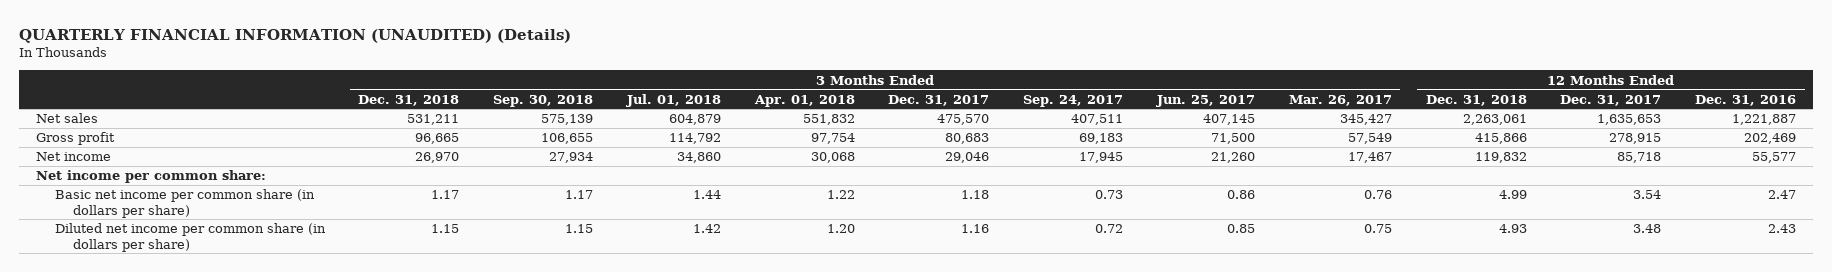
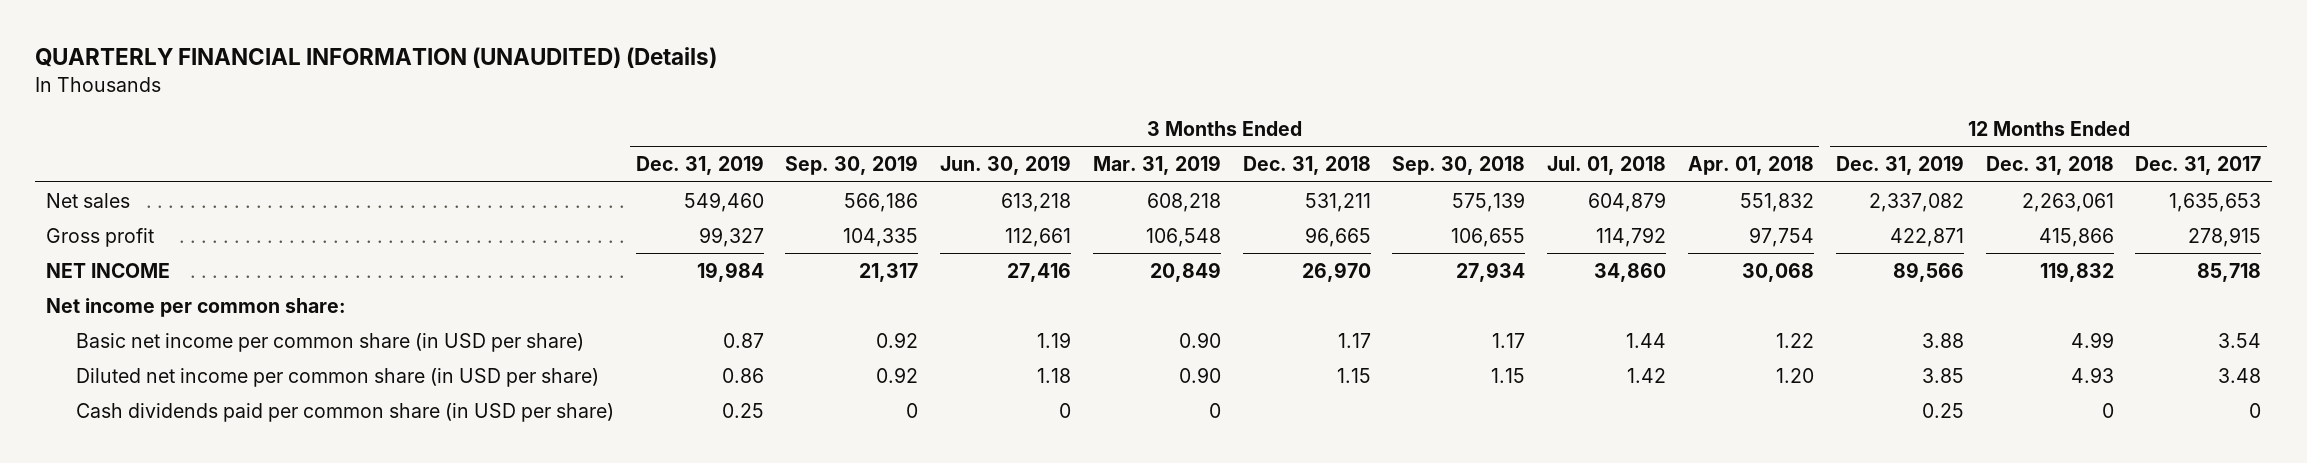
[888,94,990,106] Dec. 31, 2017 -> none
[1023,94,1124,107] Sep. 24, 2017 -> none
[1156,94,1256,107] Jun. 25, 2017 -> none
[1288,94,1392,106] Mar. 26, 2017 -> none
[1695,94,1797,106] Dec. 31, 2016 -> none
none -> [635,155,764,176] Dec. 31, 2019
none -> [785,155,919,176] Sep. 30, 2019
none -> [940,155,1072,176] Jun. 30, 2019
none -> [1092,155,1221,176] Mar. 31, 2019
none -> [1835,155,1964,176] Dec. 31, 2019
[36,152,112,162] Net income -> [45,262,170,278] NET INCOME
[54,189,315,218] Basic net income per common share (in dollars per share) -> [75,332,584,352] Basic net income per common share (in USD per share)
[54,223,326,252] Diluted net income per common share (in dollars per share) -> [75,367,599,387] Diluted net income per common share (in USD per share)
none -> [75,402,614,422] Cash dividends paid per common share (in USD per share)

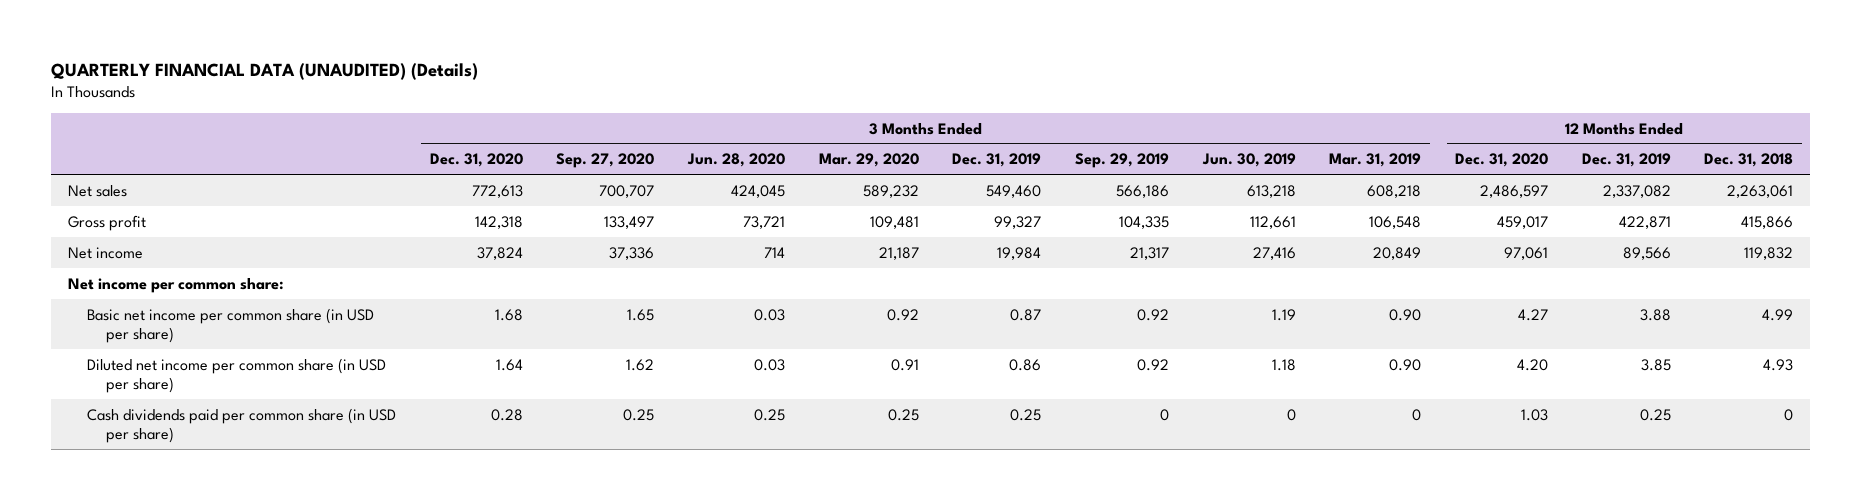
[34,47,717,69] QUARTERLY FINANCIAL INFORMATION (UNAUDITED) (Details) -> [51,62,479,80] QUARTERLY FINANCIAL DATA (UNAUDITED) (Details)
[785,155,919,176] Sep. 30, 2019 -> none
[1242,156,1371,176] Dec. 31, 2018 -> none
[1392,156,1526,176] Sep. 30, 2018 -> none
[1547,156,1667,176] Jul. 01, 2018 -> none
[1687,156,1814,176] Apr. 01, 2018 -> none
[2135,156,2262,176] Dec. 31, 2017 -> none
none -> [429,153,523,168] Dec. 31, 2020
none -> [556,153,655,169] Sep. 27, 2020
none -> [687,153,786,168] Jun. 28, 2020
none -> [818,153,919,168] Mar. 29, 2020
none -> [1075,153,1170,169] Sep. 29, 2019
none -> [1454,153,1548,168] Dec. 31, 2020
[45,262,170,278] NET INCOME -> [67,246,143,259] Net income

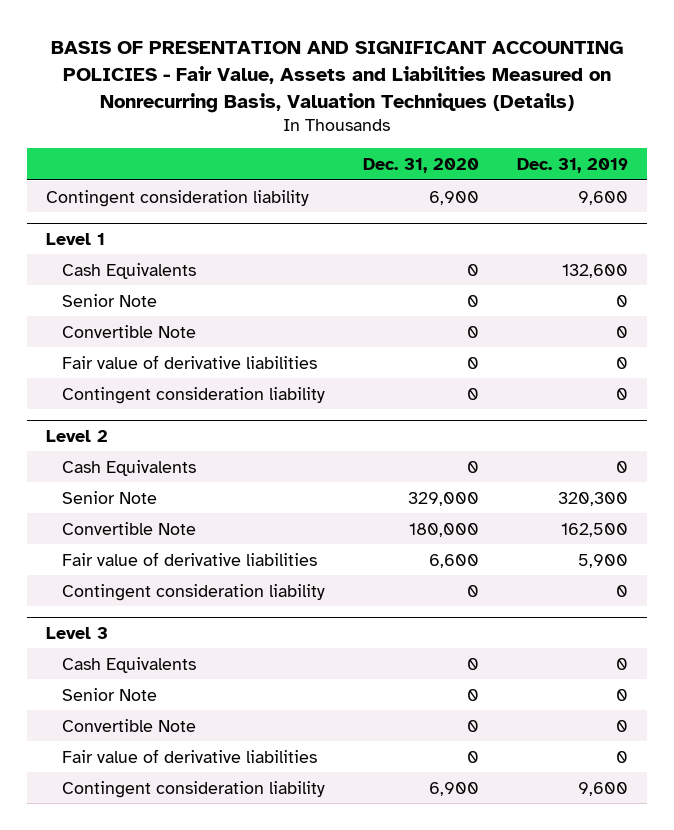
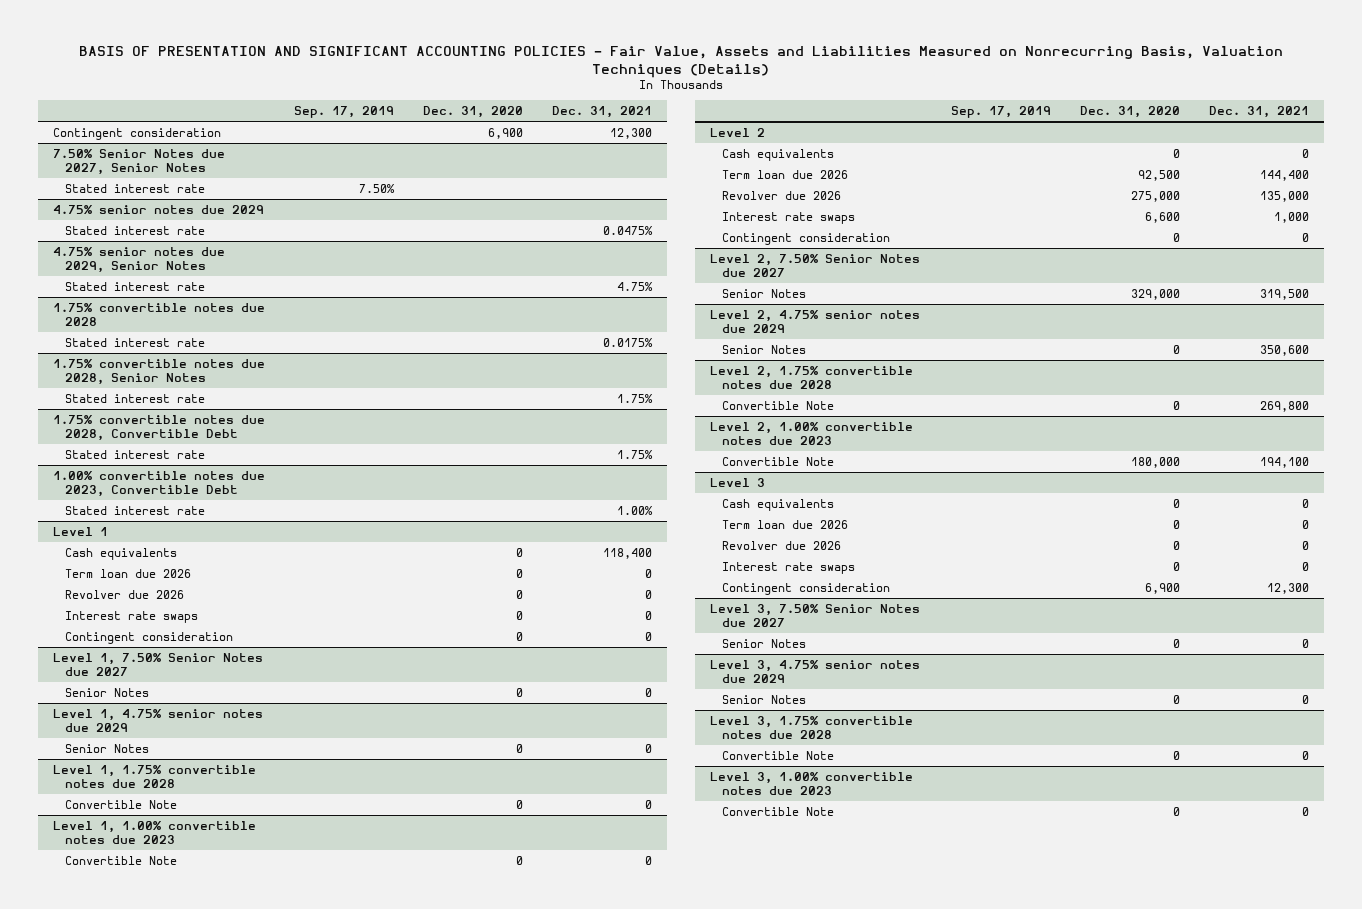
[516,157,628,173] Dec. 31, 2019 -> none
none -> [293,106,394,119] Sep. 17, 2019
none -> [552,106,653,119] Dec. 31, 2021
[46,189,310,207] Contingent consideration liability -> [52,127,221,140] Contingent consideration
none -> [52,148,225,176] 7.50% Senior Notes due 2027, Senior Notes
none -> [64,183,205,193] Stated interest rate
none -> [52,204,264,214] 4.75% senior notes due 2029
none -> [64,225,205,235] Stated interest rate
none -> [52,246,225,274] 4.75% senior notes due 2029, Senior Notes
none -> [64,281,205,291] Stated interest rate
none -> [52,302,265,327] 1.75% convertible notes due 2028
none -> [64,337,205,347] Stated interest rate
none -> [52,358,265,386] 1.75% convertible notes due 2028, Senior Notes
none -> [64,393,205,403] Stated interest rate
none -> [52,414,265,442] 1.75% convertible notes due 2028, Convertible Debt
none -> [64,449,205,459] Stated interest rate
none -> [52,470,265,498] 1.00% convertible notes due 2023, Convertible Debt
none -> [64,505,205,515] Stated interest rate
[61,262,196,279] Cash Equivalents -> [64,547,177,560] Cash equivalents
none -> [64,568,191,578] Term loan due 2026
none -> [64,589,184,599] Revolver due 2026
none -> [64,610,198,623] Interest rate swaps
none -> [64,631,233,644] Contingent consideration
none -> [52,652,263,677] Level 1, 7.50% Senior Notes due 2027
[61,293,157,307] Senior Note -> [64,687,149,697] Senior Notes
none -> [52,708,263,733] Level 1, 4.75% senior notes due 2029
none -> [64,743,149,753] Senior Notes
none -> [52,764,256,789] Level 1, 1.75% convertible notes due 2028
[61,354,317,369] Fair value of derivative liabilities -> none
[61,386,325,404] Contingent consideration liability -> none
none -> [52,820,256,845] Level 1, 1.00% convertible notes due 2023
none -> [64,855,177,865] Convertible Note
[61,459,196,476] Cash Equivalents -> [721,148,834,161] Cash equivalents
none -> [721,169,848,179] Term loan due 2026
none -> [721,190,841,200] Revolver due 2026
none -> [721,211,855,224] Interest rate swaps
none -> [721,232,890,245] Contingent consideration
none -> [709,253,920,278] Level 2, 7.50% Senior Notes due 2027
[61,490,157,504] Senior Note -> [721,288,806,298] Senior Notes
none -> [709,309,920,334] Level 2, 4.75% senior notes due 2029
none -> [721,344,806,354] Senior Notes
none -> [709,365,913,390] Level 2, 1.75% convertible notes due 2028
none -> [721,400,834,410] Convertible Note
none -> [709,421,913,446] Level 2, 1.00% convertible notes due 2023
[61,551,317,566] Fair value of derivative liabilities -> none
[61,583,325,601] Contingent consideration liability -> none
[61,656,196,673] Cash Equivalents -> [721,498,834,511] Cash equivalents
none -> [721,519,848,529] Term loan due 2026
none -> [721,540,841,550] Revolver due 2026
none -> [721,561,855,574] Interest rate swaps
none -> [721,582,890,595] Contingent consideration
none -> [709,603,920,628] Level 3, 7.50% Senior Notes due 2027
[61,687,157,701] Senior Note -> [721,638,806,648] Senior Notes
none -> [709,659,920,684] Level 3, 4.75% senior notes due 2029
none -> [721,694,806,704] Senior Notes
none -> [709,715,913,740] Level 3, 1.75% convertible notes due 2028
[61,748,317,763] Fair value of derivative liabilities -> none
[61,780,325,798] Contingent consideration liability -> none
none -> [709,771,913,796] Level 3, 1.00% convertible notes due 2023
none -> [721,806,834,816] Convertible Note

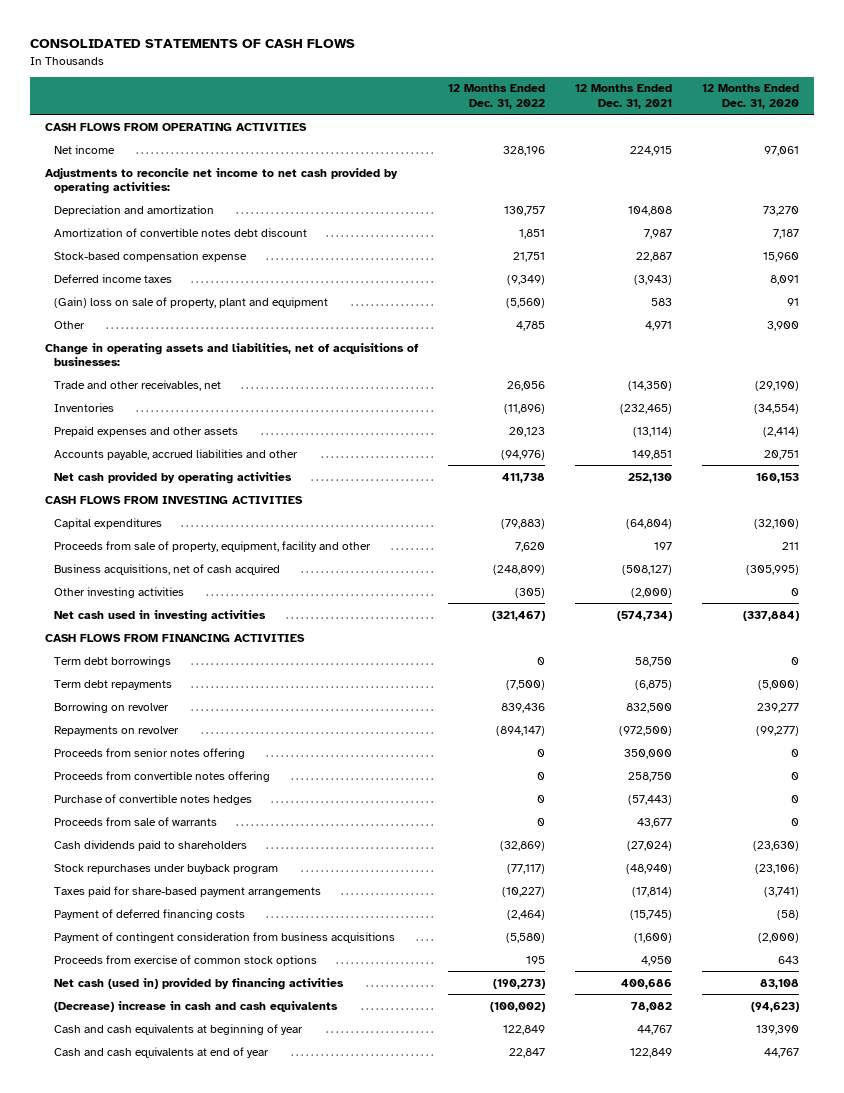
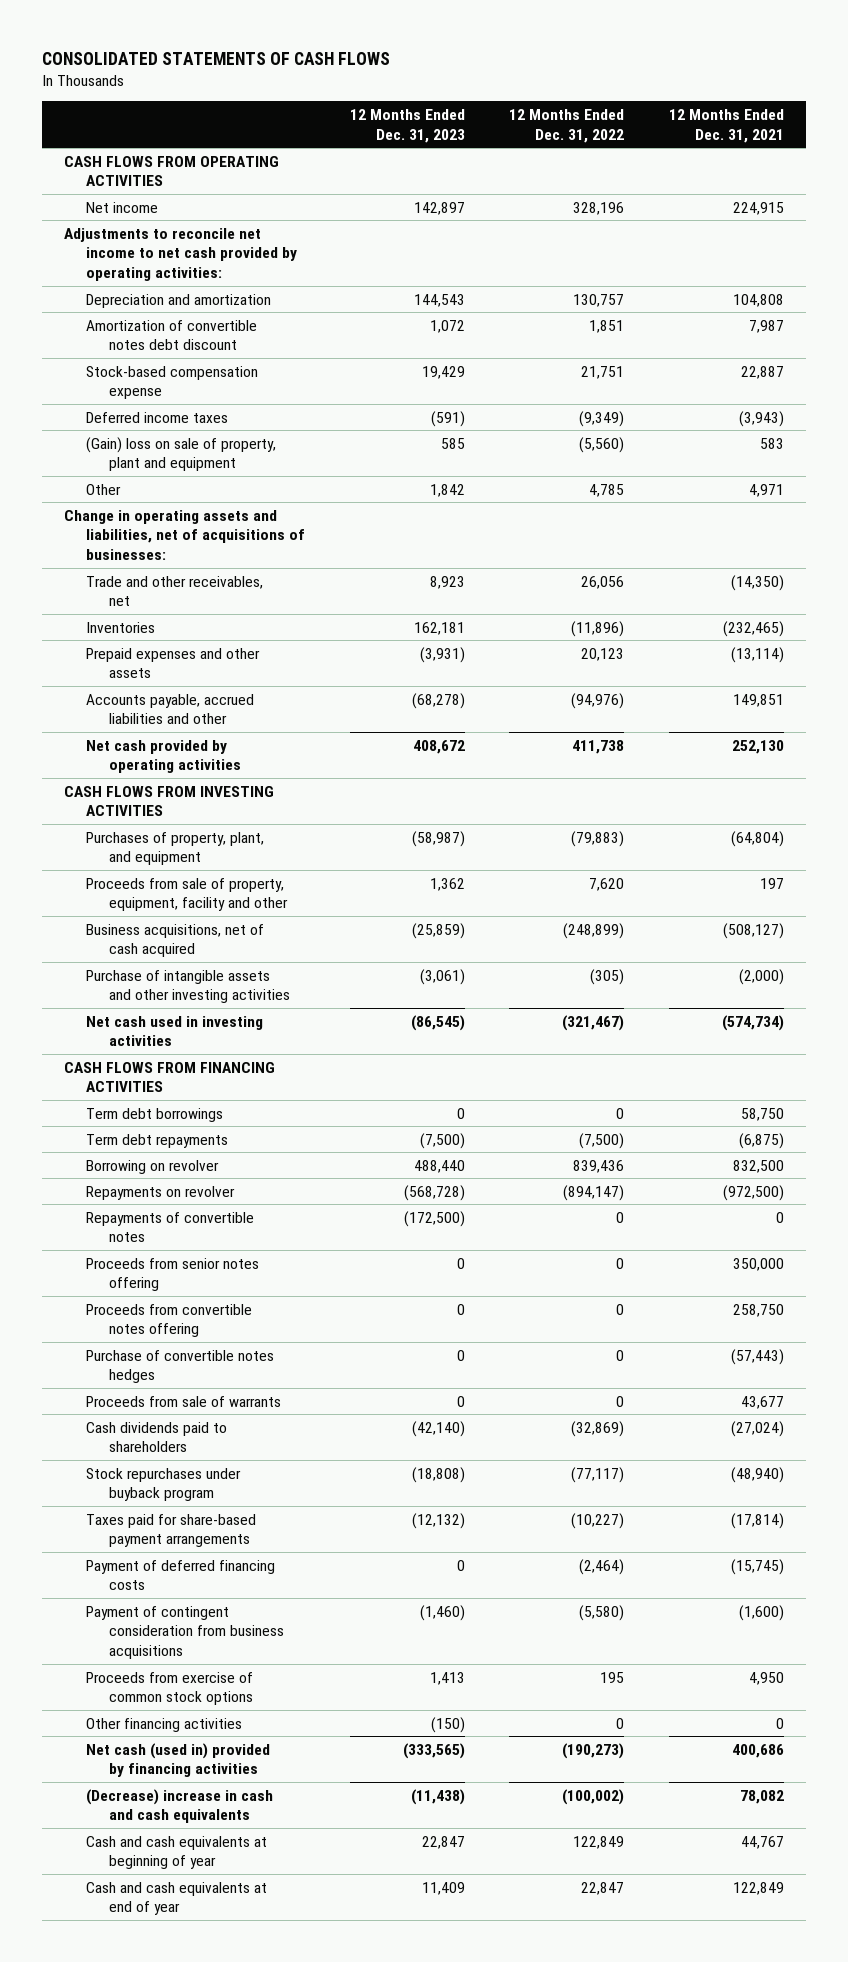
[701,84,799,109] 12 Months Ended Dec. 31, 2020 -> none
none -> [349,108,465,143] 12 Months Ended Dec. 31, 2023
[53,517,162,529] Capital expenditures -> [86,831,265,866] Purchases of property, plant, and equipment
[53,586,184,598] Other investing activities -> [86,969,291,1004] Purchase of intangible assets and other investing activities
none -> [86,1211,255,1243] Repayments of convertible notes
none -> [86,1717,243,1732] Other financing activities

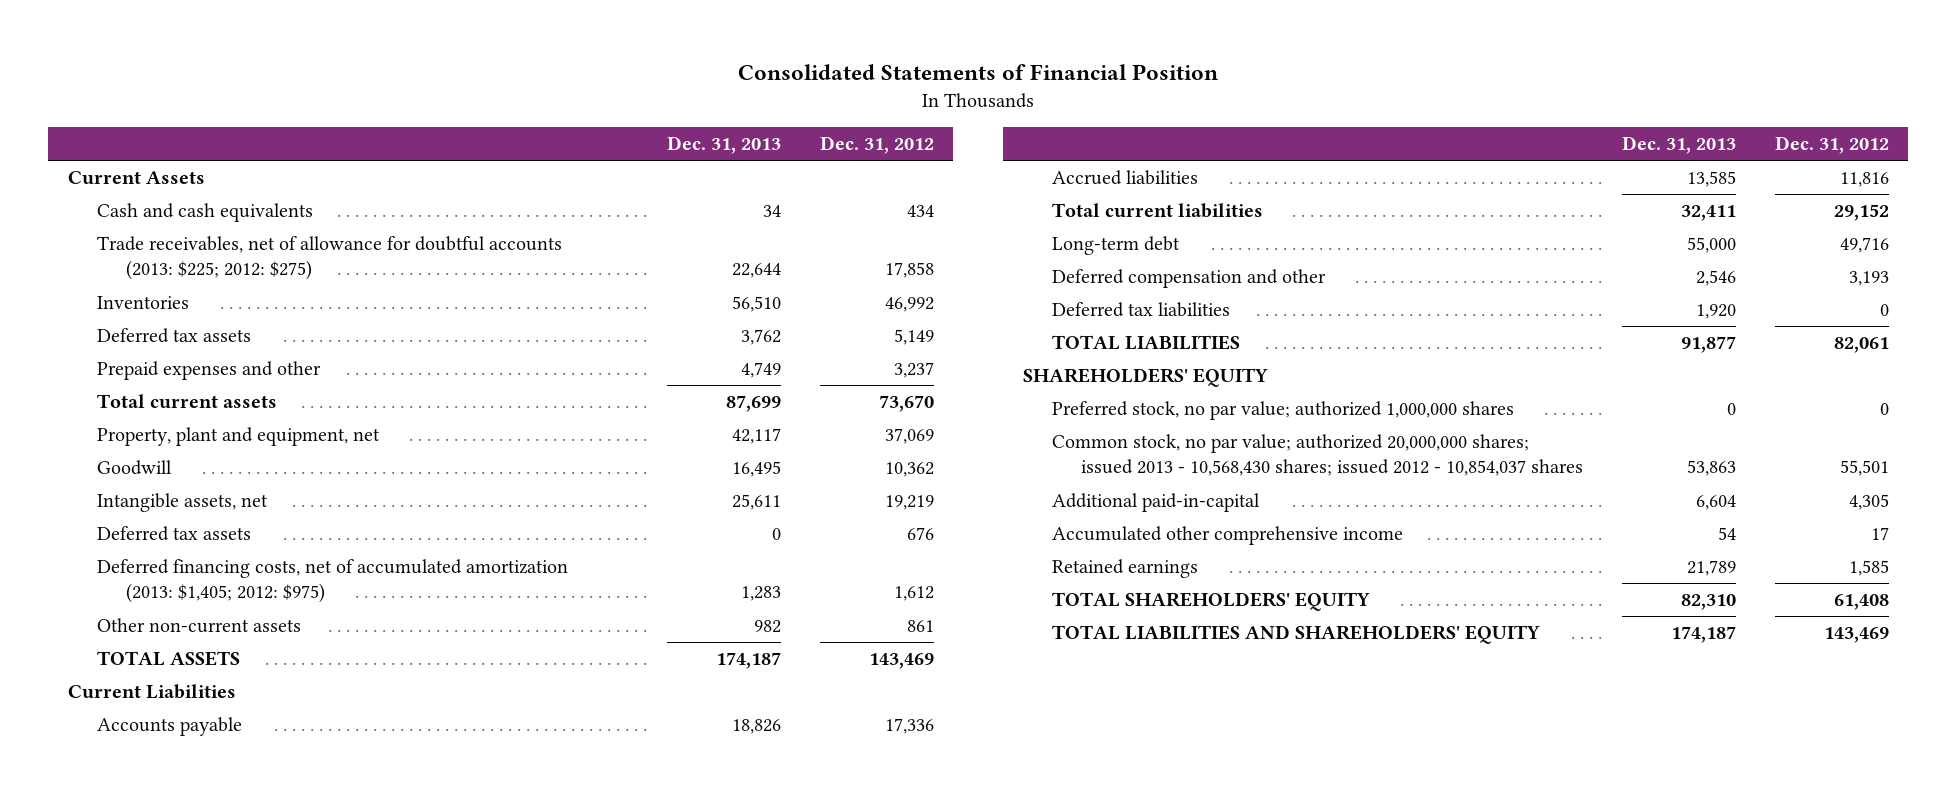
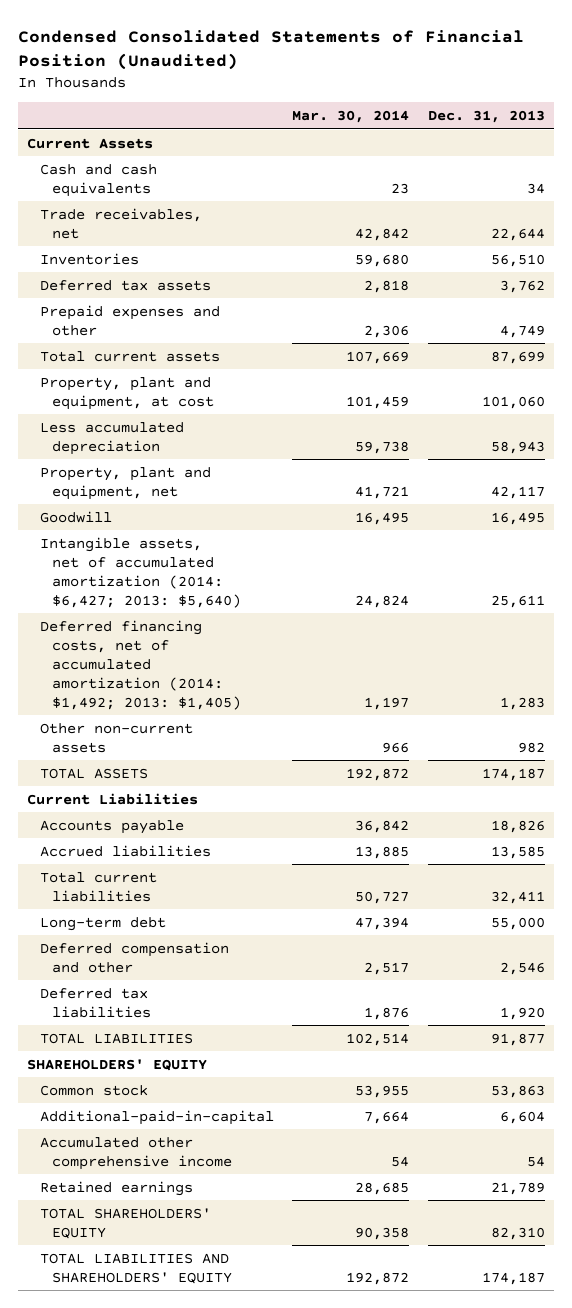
[738,63,1219,80] Consolidated Statements of Financial Position -> [17,29,524,71] Condensed Consolidated Statements of Financial Position (Unaudited)
[819,135,934,154] Dec. 31, 2012 -> none
none -> [292,110,410,124] Mar. 30, 2014
[96,236,562,281] Trade receivables, net of allowance for doubtful accounts (2013: $225; 2012: $275) -> [39,207,202,239] Trade receivables, net
none -> [39,376,215,410] Property, plant and equipment, at cost
none -> [39,421,184,455] Less accumulated depreciation
[96,526,251,542] Deferred tax assets -> none
[96,493,268,513] Intangible assets, net -> [39,536,242,608] Intangible assets, net of accumulated amortization (2014: $6,427; 2013: $5,640)
[96,559,568,604] Deferred financing costs, net of accumulated amortization (2013: $1,405; 2012: $975) -> [39,619,242,710] Deferred financing costs, net of accumulated amortization (2014: $1,492; 2013: $1,405)
[1051,401,1514,421] Preferred stock, no par value; authorized 1,000,000 shares -> none
[1051,434,1583,477] Common stock, no par value; authorized 20,000,000 shares; issued 2013 - 10,568,430 shares; issued 2012 - 10,854,037 shares -> [39,1084,148,1096] Common stock
[1051,493,1260,513] Additional paid-in-capital -> [39,1109,274,1125] Additional-paid-in-capital

